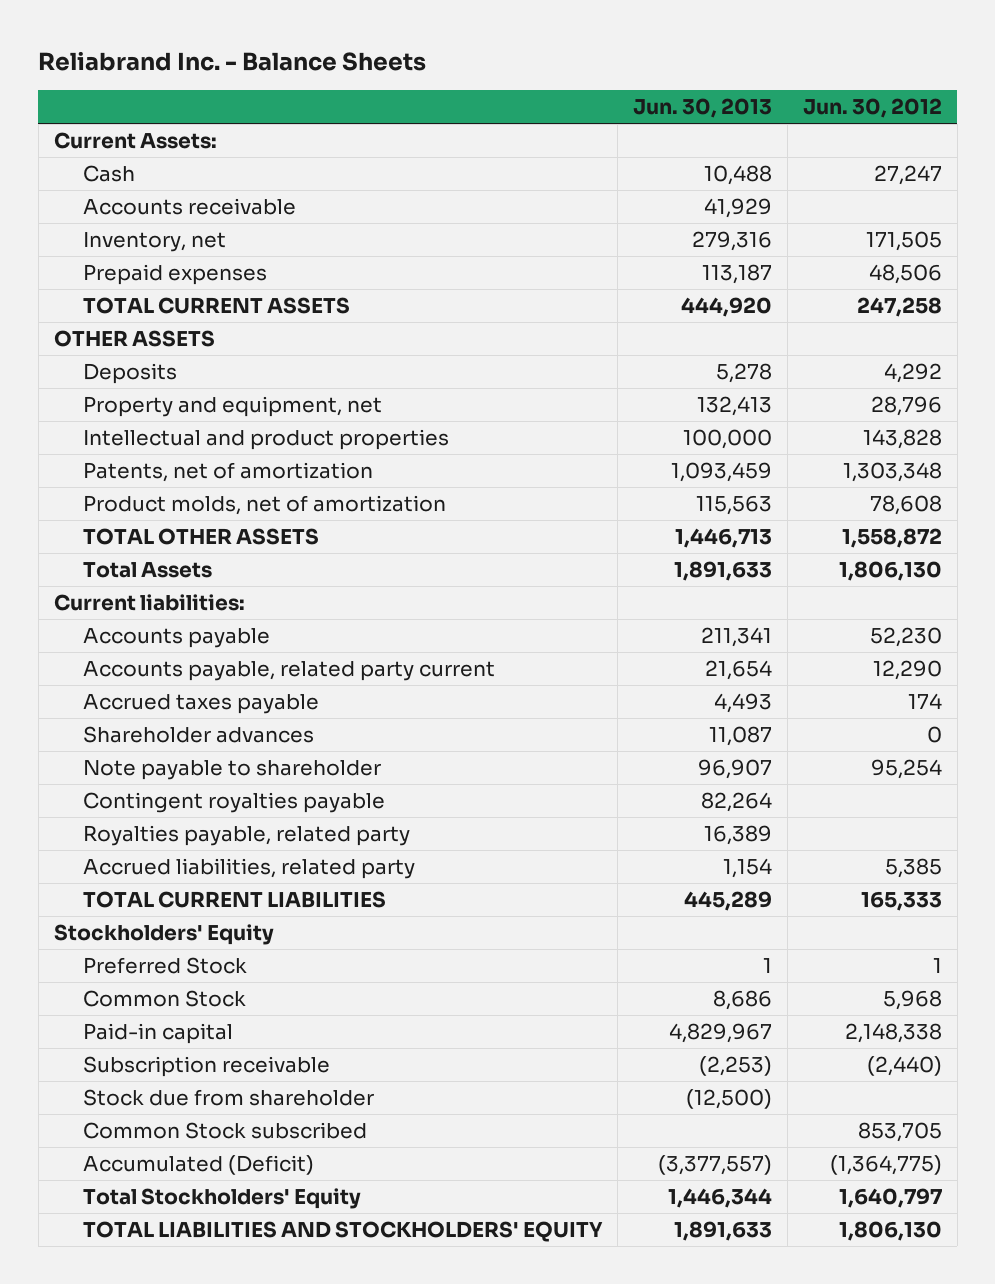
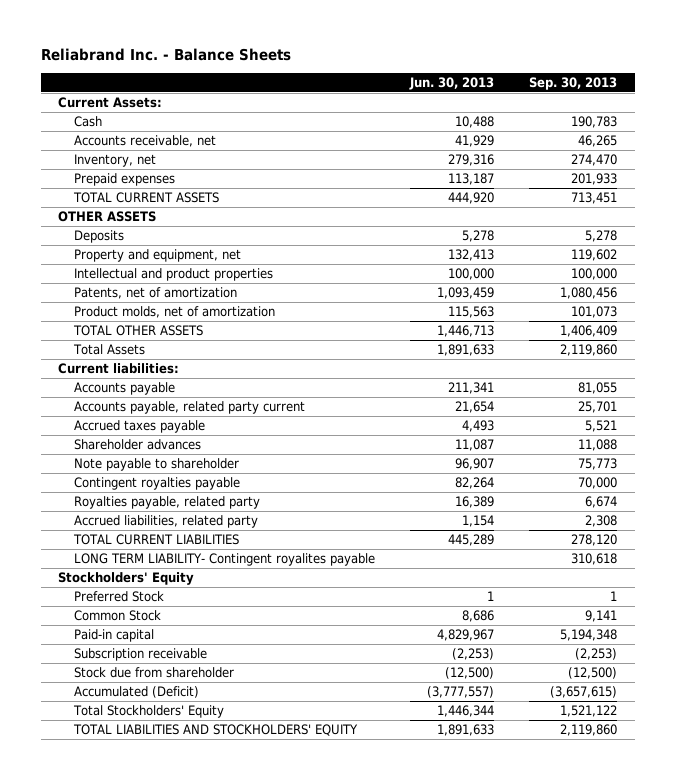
[802,97,942,118] Jun. 30, 2012 -> none
none -> [529,76,618,90] Sep. 30, 2013
[82,198,296,216] Accounts receivable -> [74,135,217,148] Accounts receivable, net
none -> [74,553,376,567] LONG TERM LIABILITY- Contingent royalites payable
[82,1122,367,1140] Common Stock subscribed -> none
[657,1155,772,1176] (3,377,557) -> [427,686,495,699] (3,777,557)

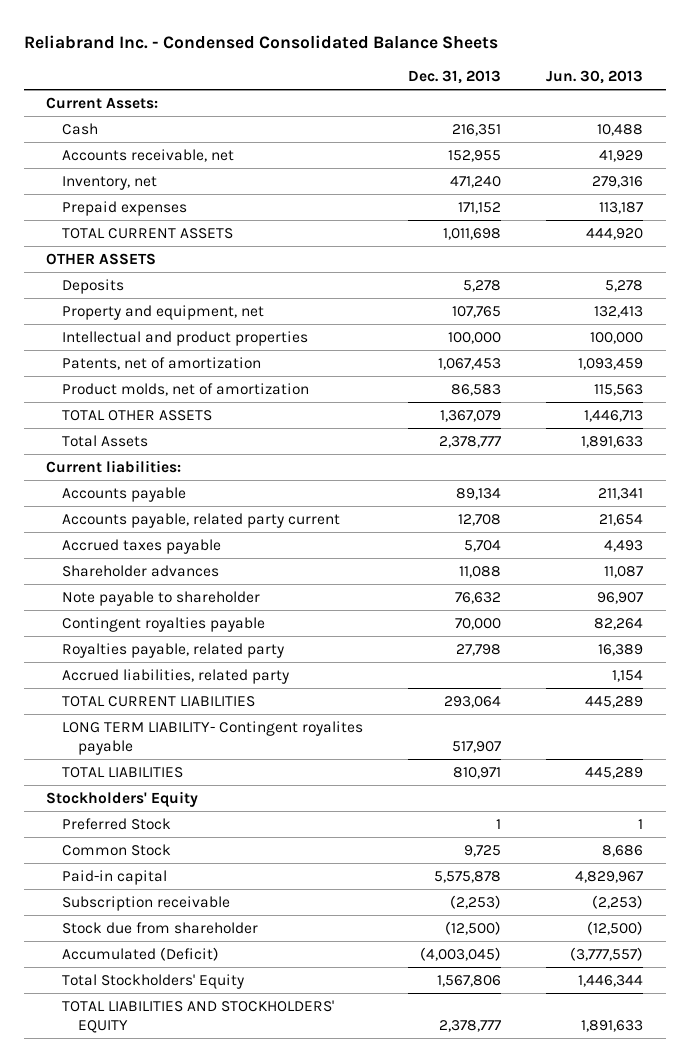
[41,48,292,62] Reliabrand Inc. - Balance Sheets -> [23,34,498,49] Reliabrand Inc. - Condensed Consolidated Balance Sheets
[529,76,618,90] Sep. 30, 2013 -> none
none -> [408,69,502,84] Dec. 31, 2013
none -> [62,766,184,778] TOTAL LIABILITIES

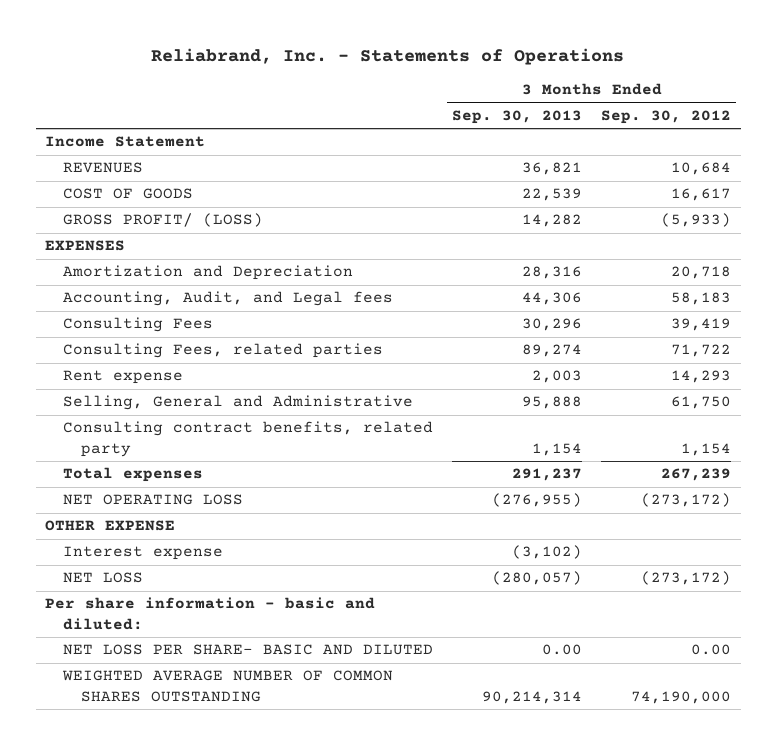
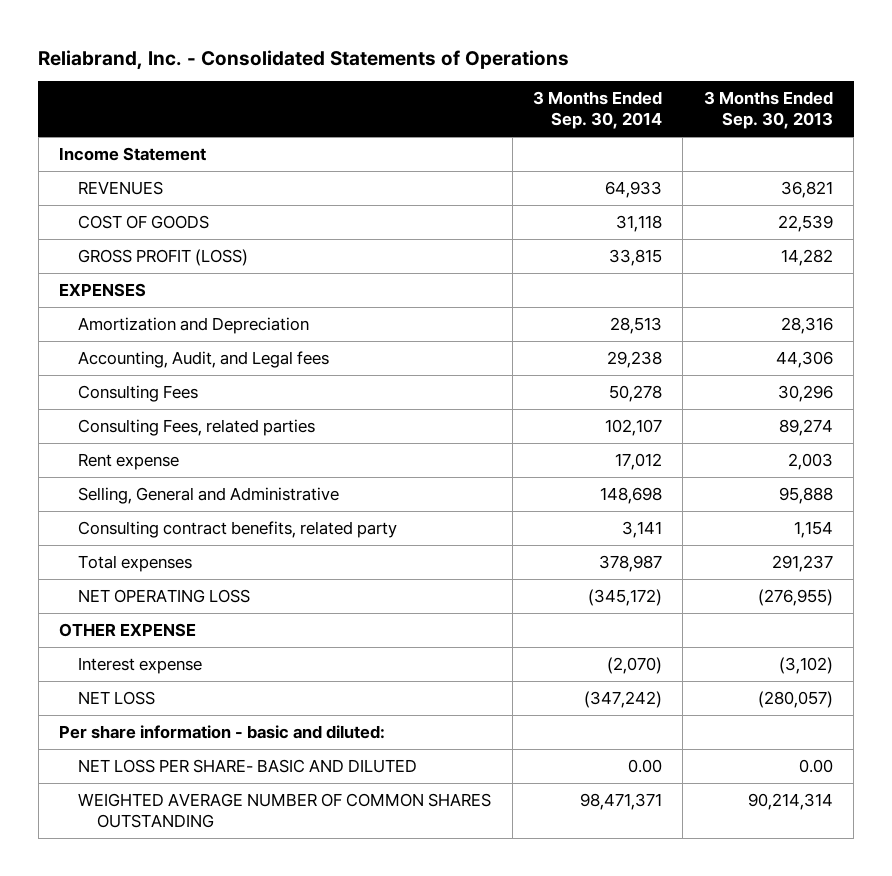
[151,47,625,65] Reliabrand, Inc. - Statements of Operations -> [38,49,570,70] Reliabrand, Inc. - Consolidated Statements of Operations
[601,109,732,124] Sep. 30, 2012 -> none
none -> [532,91,662,130] 3 Months Ended Sep. 30, 2014
[63,213,264,228] GROSS PROFIT/ (LOSS) -> [78,248,249,266] GROSS PROFIT (LOSS)

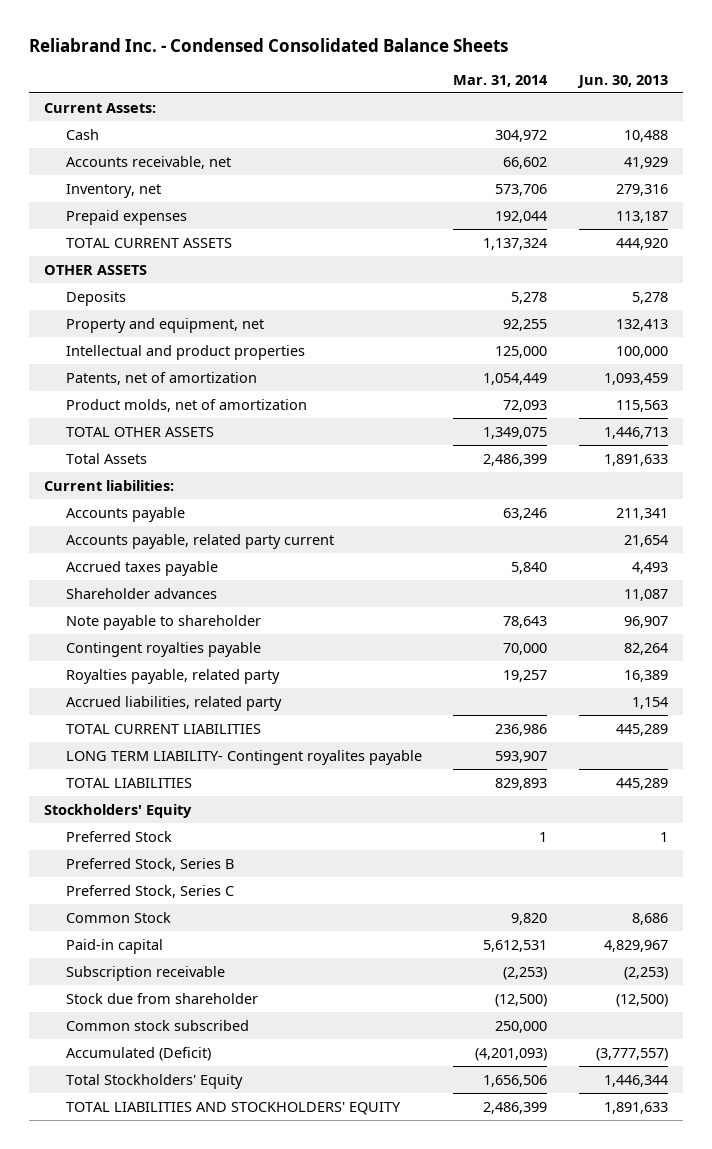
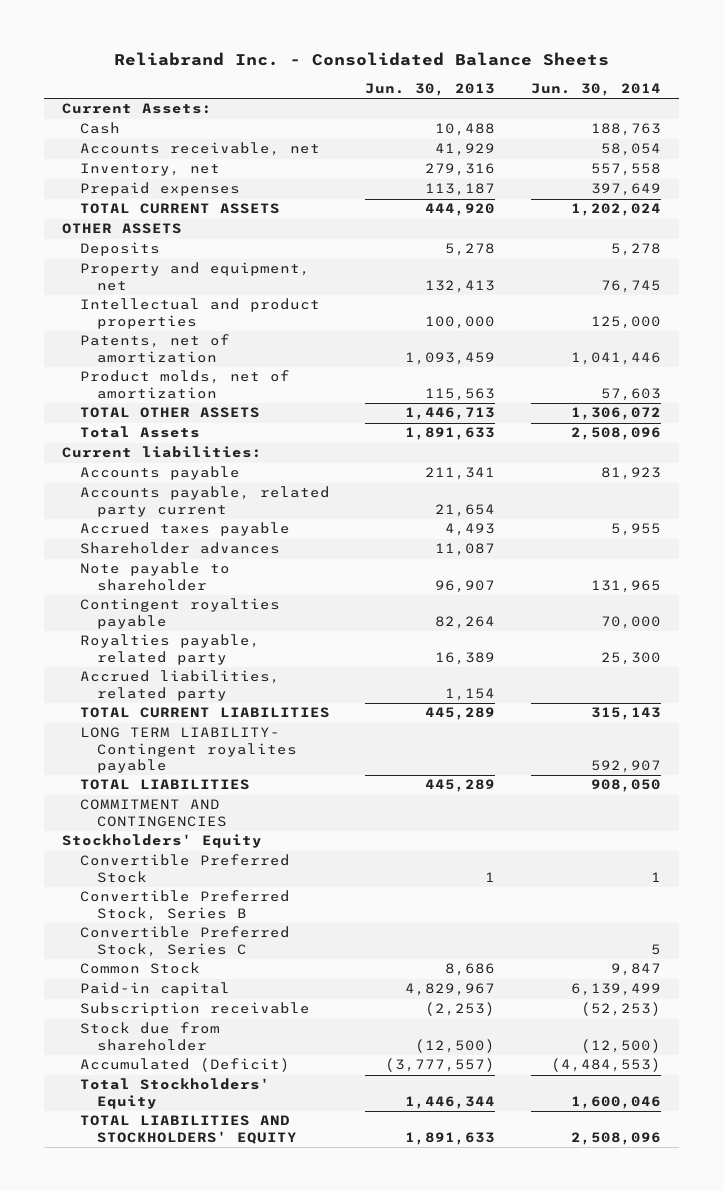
[28,37,508,52] Reliabrand Inc. - Condensed Consolidated Balance Sheets -> [113,52,609,67] Reliabrand Inc. - Consolidated Balance Sheets
[453,74,549,87] Mar. 31, 2014 -> none
none -> [531,83,662,97] Jun. 30, 2014
none -> [79,799,228,827] COMMITMENT AND CONTINGENCIES
[66,830,173,842] Preferred Stock -> [79,854,290,883] Convertible Preferred Stock
[66,857,235,871] Preferred Stock, Series B -> [79,890,290,921] Convertible Preferred Stock, Series B
[66,884,235,898] Preferred Stock, Series C -> [79,926,290,957] Convertible Preferred Stock, Series C
[66,1019,250,1031] Common stock subscribed -> none

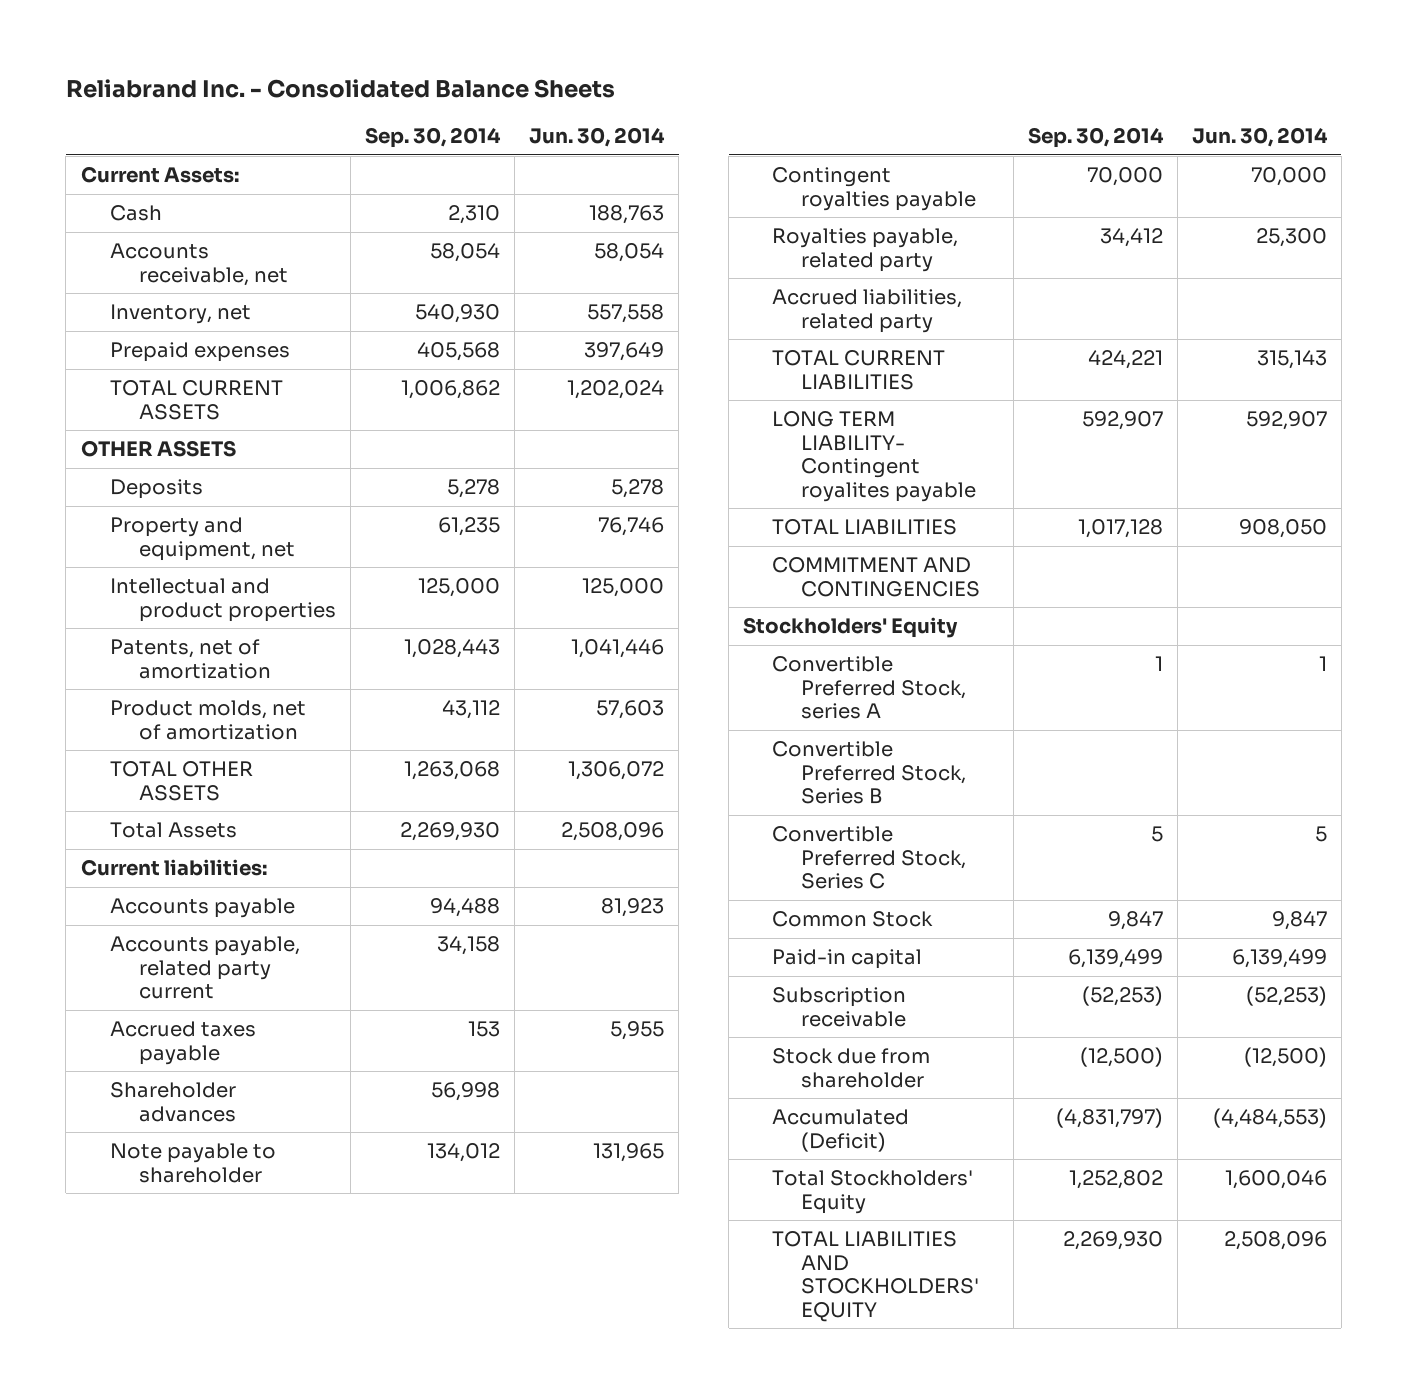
[365,83,496,97] Jun. 30, 2013 -> none
none -> [365,126,502,148] Sep. 30, 2014
[601,279,662,293] 76,745 -> [598,517,665,537] 76,746
[79,854,290,883] Convertible Preferred Stock -> [772,656,967,720] Convertible Preferred Stock, series A

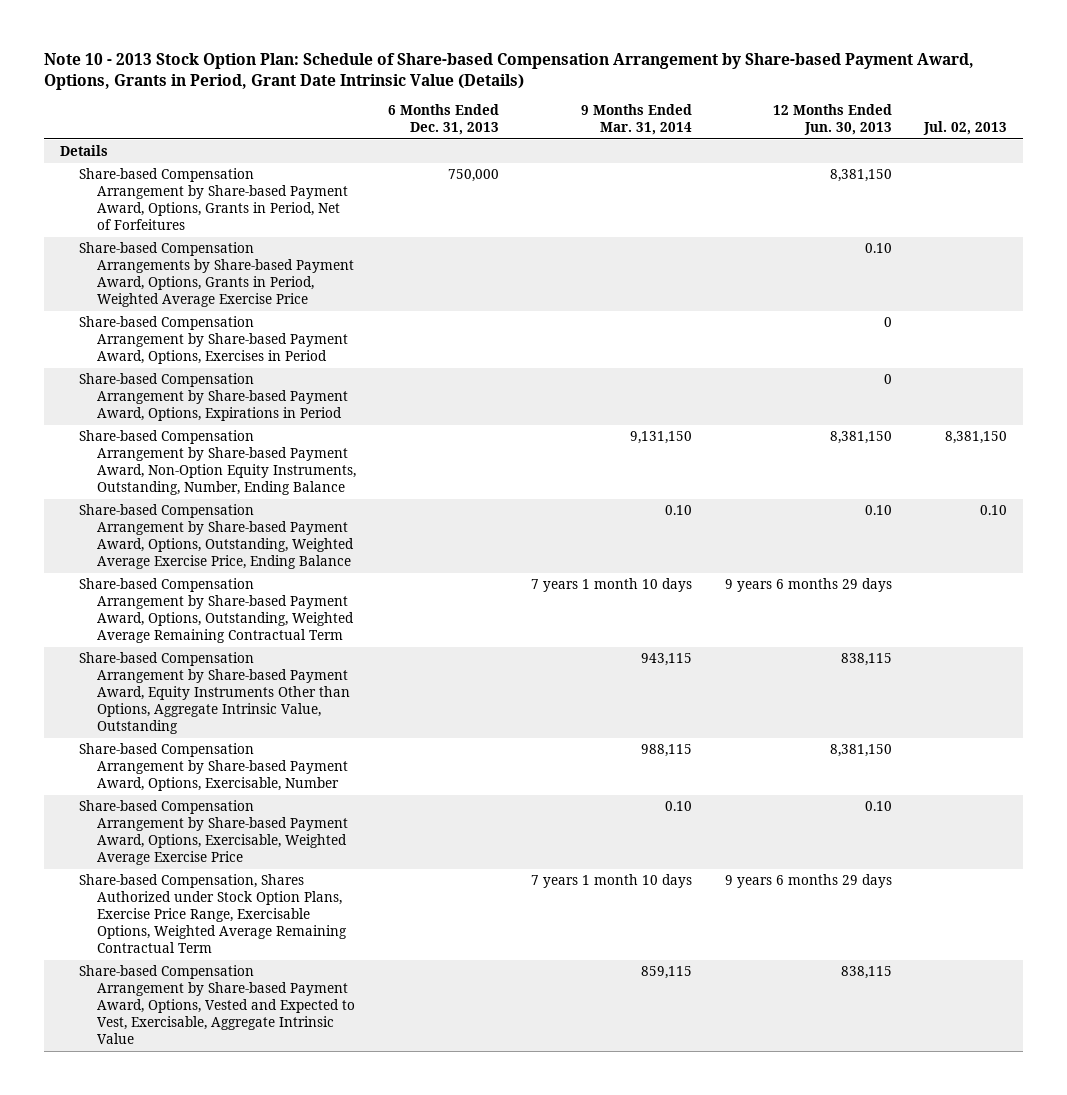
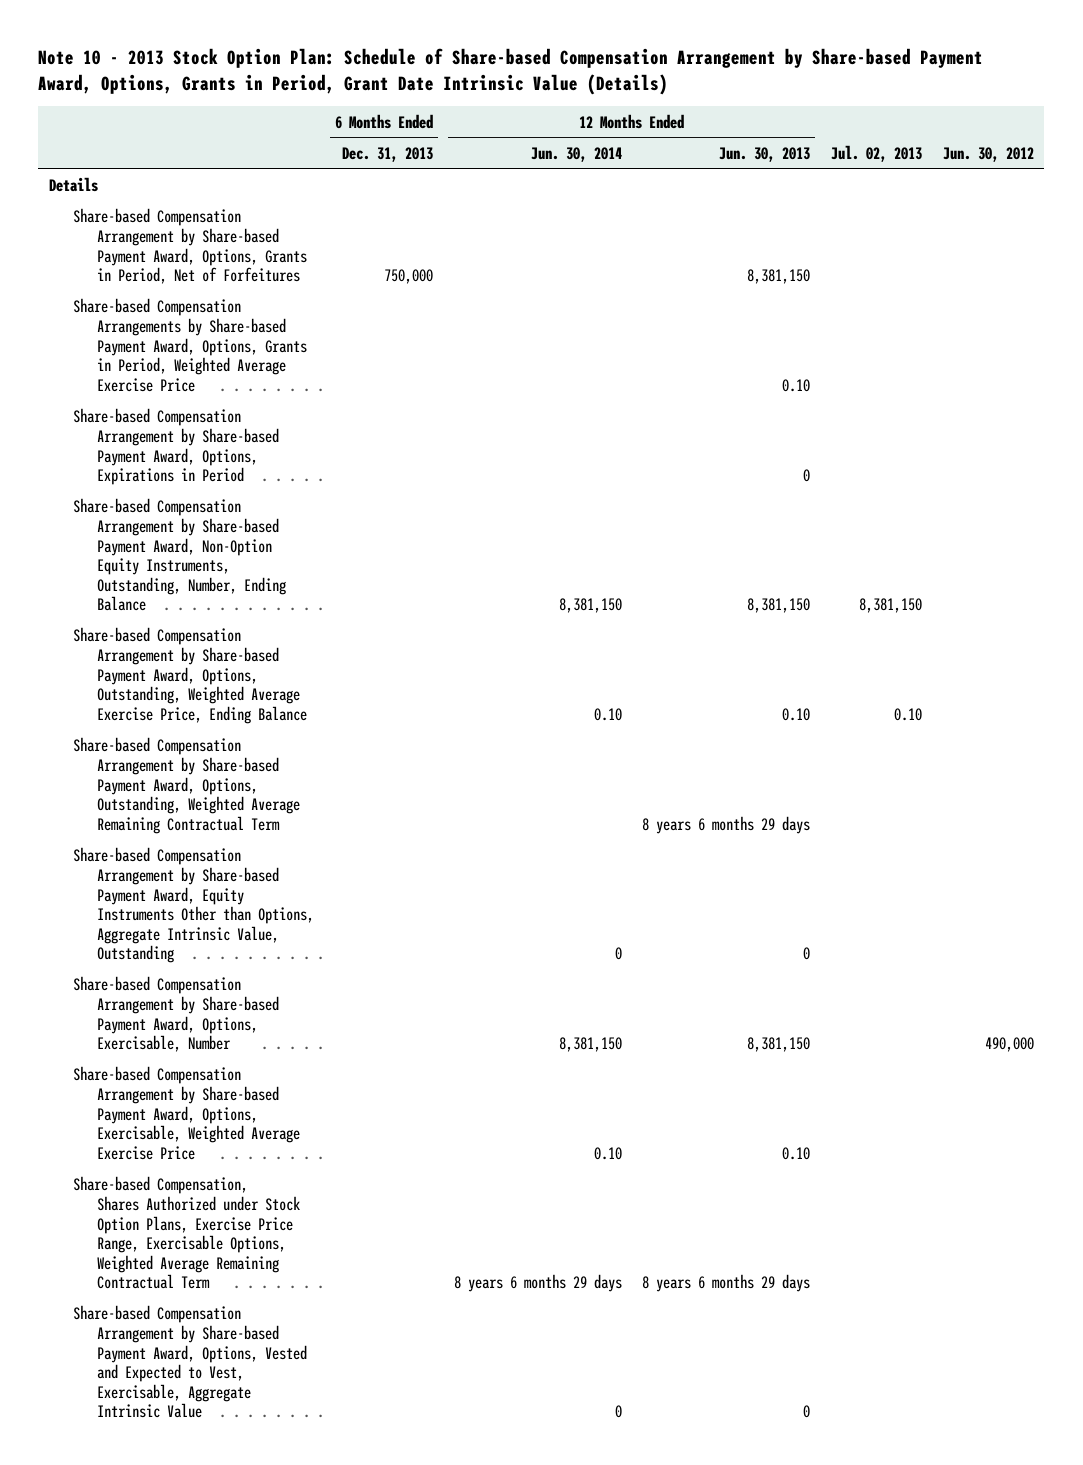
[581,104,693,136] 9 Months Ended Mar. 31, 2014 -> none
none -> [530,147,622,163] Jun. 30, 2014
none -> [942,147,1034,163] Jun. 30, 2012
[78,316,349,365] Share-based Compensation Arrangement by Share-based Payment Award, Options, Exercises in Period -> none
[724,578,892,593] 9 years 6 months 29 days -> [642,815,811,834] 8 years 6 months 29 days
[840,653,892,667] 838,115 -> [803,947,811,961] 0
[724,874,892,889] 9 years 6 months 29 days -> [642,1274,811,1293] 8 years 6 months 29 days
[840,966,892,980] 838,115 -> [803,1405,811,1419] 0

